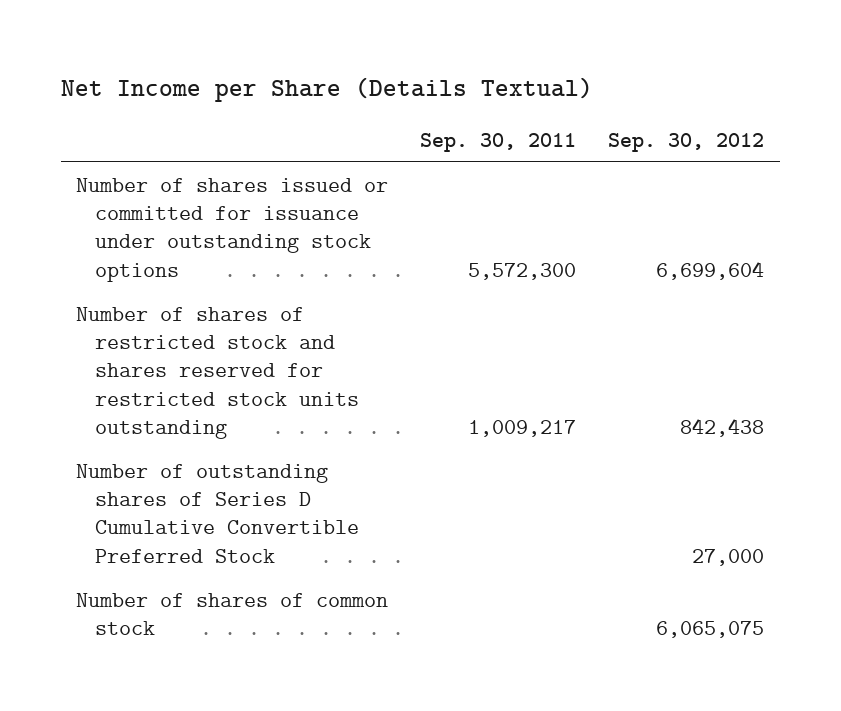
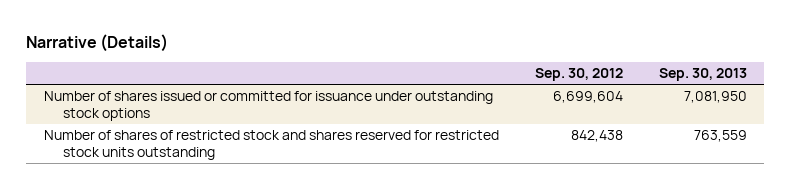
[60,76,593,102] Net Income per Share (Details Textual) -> [25,33,168,52] Narrative (Details)
[420,132,577,152] Sep. 30, 2011 -> none
none -> [658,67,747,81] Sep. 30, 2013
[76,463,360,563] Number of outstanding shares of Series D Cumulative Convertible Preferred Stock -> none
[76,592,389,636] Number of shares of common stock -> none

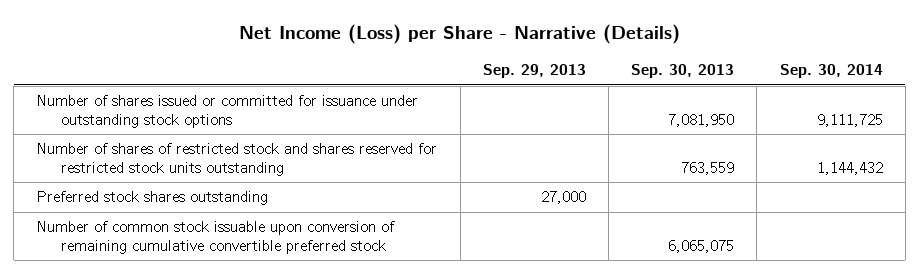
[25,33,168,52] Narrative (Details) -> [238,23,680,44] Net Income (Loss) per Share - Narrative (Details)
[534,67,623,81] Sep. 30, 2012 -> none
none -> [482,64,586,79] Sep. 29, 2013
none -> [779,64,883,79] Sep. 30, 2014
none -> [36,191,269,206] Preferred stock shares outstanding
none -> [36,221,396,255] Number of common stock issuable upon conversion of remaining cumulative convertible preferred stock

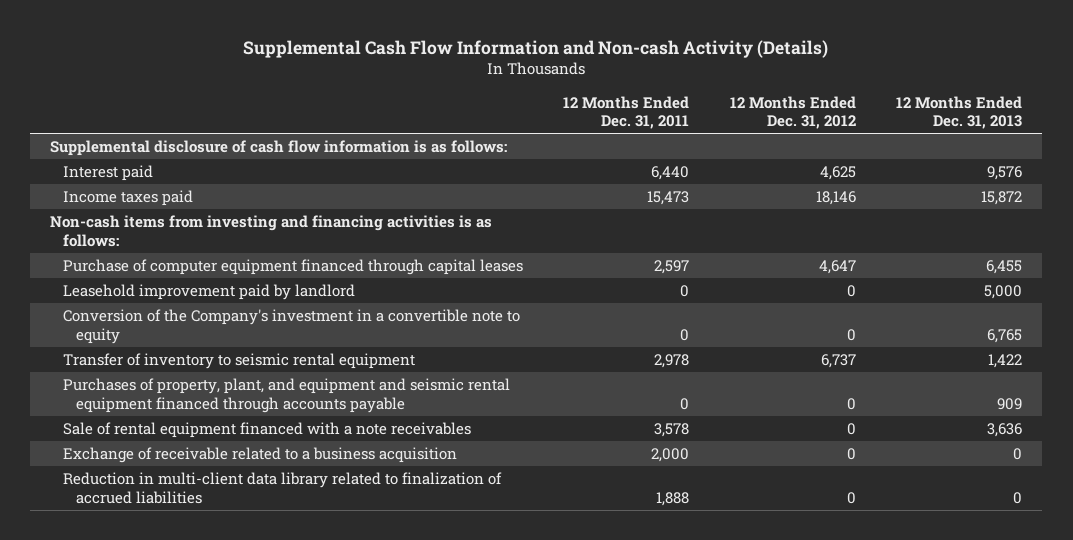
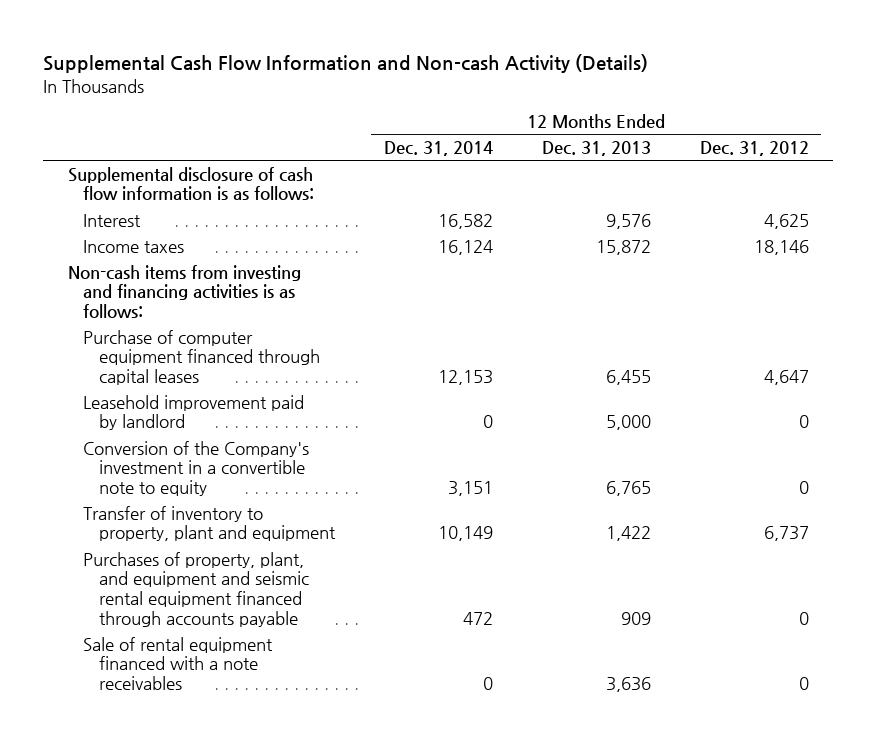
[563,95,690,130] 12 Months Ended Dec. 31, 2011 -> none
none -> [383,141,493,157] Dec. 31, 2014
[63,165,154,182] Interest paid -> [83,213,142,227] Interest
[63,190,194,207] Income taxes paid -> [83,239,185,253] Income taxes
[63,353,416,370] Transfer of inventory to seismic rental equipment -> [83,505,336,542] Transfer of inventory to property, plant and equipment
[63,447,458,464] Exchange of receivable related to a business acquisition -> none
[63,472,503,504] Reduction in multi-client data library related to finalization of accrued liabilities -> none

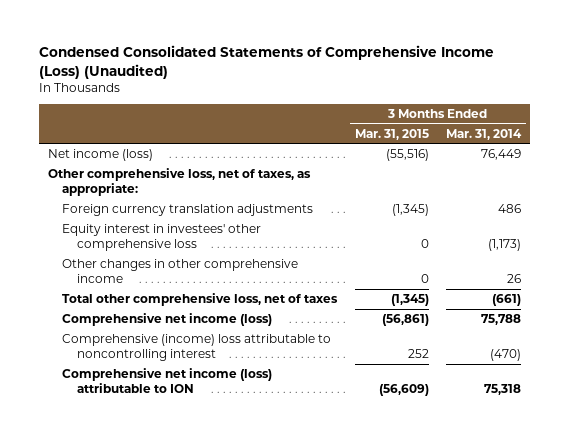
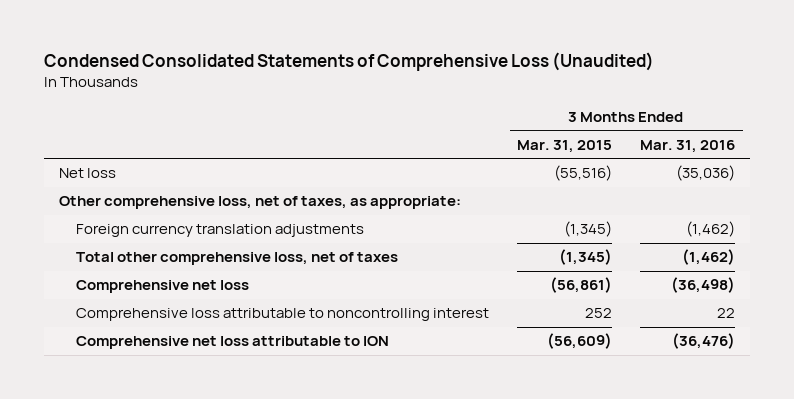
[38,45,494,79] Condensed Consolidated Statements of Comprehensive Income (Loss) (Unaudited) -> [44,52,655,72] Condensed Consolidated Statements of Comprehensive Loss (Unaudited)
[446,128,523,140] Mar. 31, 2014 -> none
none -> [640,139,736,153] Mar. 31, 2016
[47,149,153,162] Net income (loss) -> [58,168,116,179] Net loss
[62,224,262,251] Equity interest in investees' other comprehensive loss -> none
[62,259,299,283] Other changes in other comprehensive income -> none
[62,313,273,327] Comprehensive net income (loss) -> [75,280,249,294] Comprehensive net loss
[62,334,332,361] Comprehensive (income) loss attributable to noncontrolling interest -> [75,308,489,322] Comprehensive loss attributable to noncontrolling interest
[62,368,273,393] Comprehensive net income (loss) attributable to ION -> [75,336,389,350] Comprehensive net loss attributable to ION

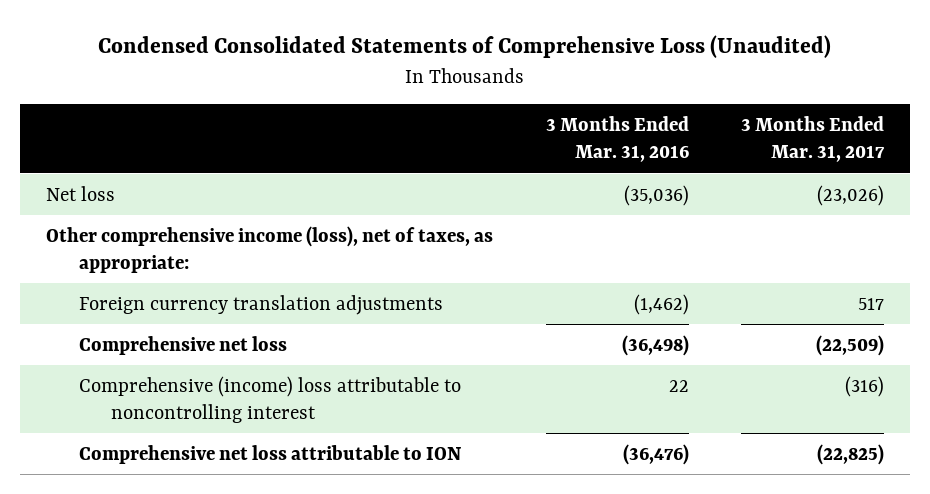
[517,139,613,153] Mar. 31, 2015 -> none
none -> [741,115,886,163] 3 Months Ended Mar. 31, 2017
[58,196,461,210] Other comprehensive loss, net of taxes, as appropriate: -> [46,225,494,274] Other comprehensive income (loss), net of taxes, as appropriate:
[75,252,398,266] Total other comprehensive loss, net of taxes -> none
[75,308,489,322] Comprehensive loss attributable to noncontrolling interest -> [78,375,461,424] Comprehensive (income) loss attributable to noncontrolling interest

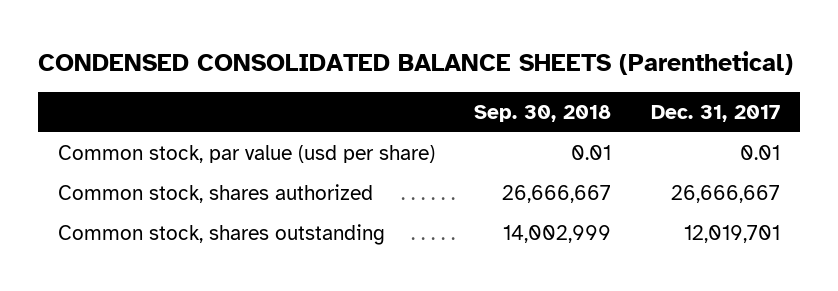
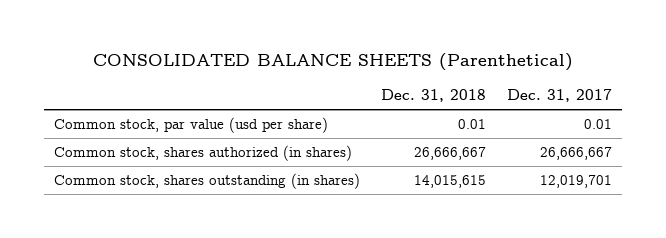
[37,50,793,75] CONDENSED CONSOLIDATED BALANCE SHEETS (Parenthetical) -> [92,53,573,72] CONSOLIDATED BALANCE SHEETS (Parenthetical)
[474,105,612,123] Sep. 30, 2018 -> none
none -> [380,88,486,102] Dec. 31, 2018
[57,184,373,204] Common stock, shares authorized -> [54,145,353,162] Common stock, shares authorized (in shares)
[57,224,385,246] Common stock, shares outstanding -> [54,173,361,190] Common stock, shares outstanding (in shares)

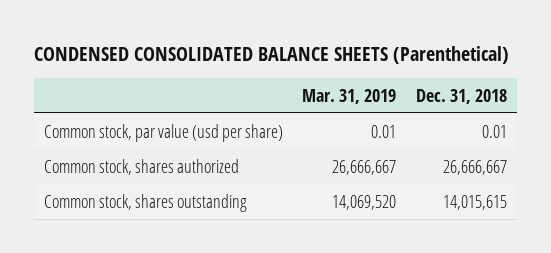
[92,53,573,72] CONSOLIDATED BALANCE SHEETS (Parenthetical) -> [33,45,509,64] CONDENSED CONSOLIDATED BALANCE SHEETS (Parenthetical)
[506,88,612,102] Dec. 31, 2017 -> none
none -> [302,88,397,104] Mar. 31, 2019
[54,145,353,162] Common stock, shares authorized (in shares) -> [43,158,239,175] Common stock, shares authorized
[54,173,361,190] Common stock, shares outstanding (in shares) -> [43,193,247,212] Common stock, shares outstanding

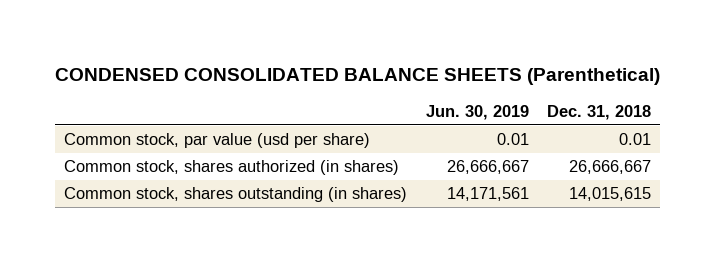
[302,88,397,104] Mar. 31, 2019 -> none
none -> [425,104,529,120] Jun. 30, 2019
[43,158,239,175] Common stock, shares authorized -> [64,160,400,176] Common stock, shares authorized (in shares)
[43,193,247,212] Common stock, shares outstanding -> [64,187,408,203] Common stock, shares outstanding (in shares)

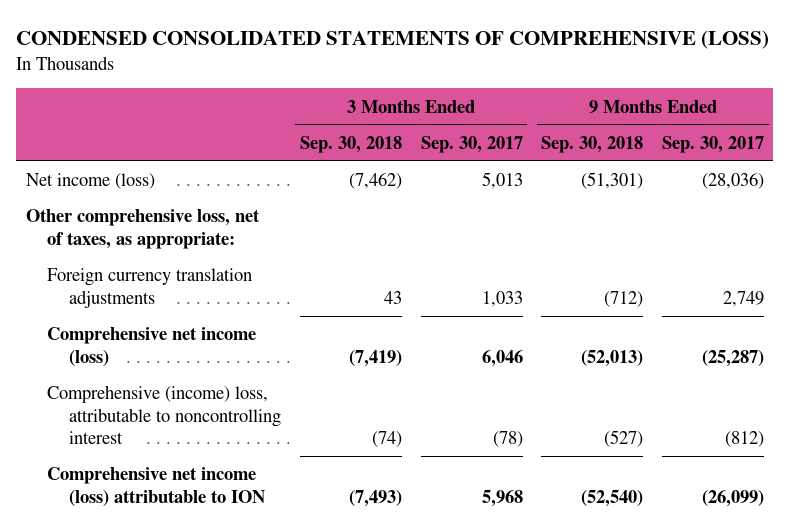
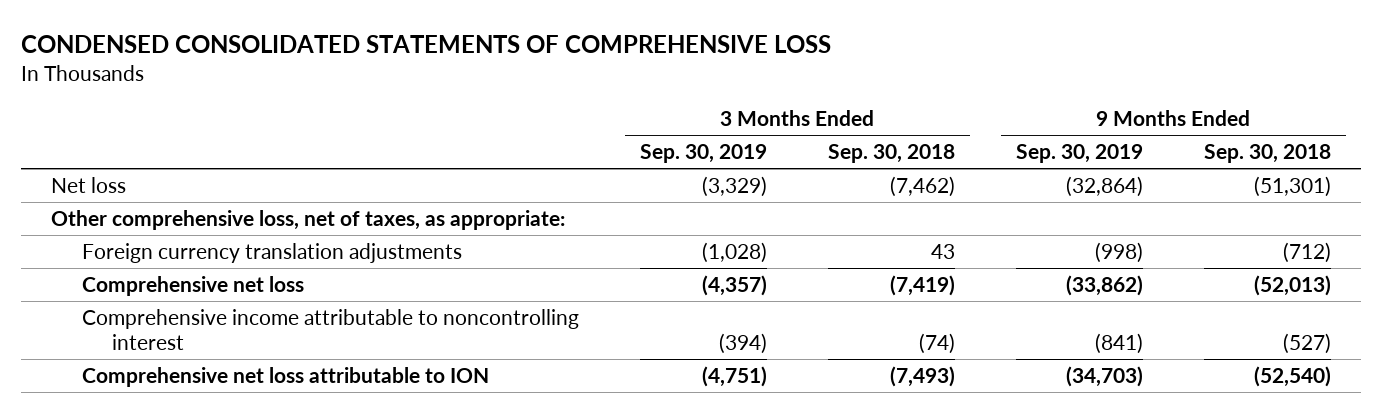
[16,30,770,50] CONDENSED CONSOLIDATED STATEMENTS OF COMPREHENSIVE (LOSS) -> [20,35,831,54] CONDENSED CONSOLIDATED STATEMENTS OF COMPREHENSIVE LOSS
[420,135,523,153] Sep. 30, 2017 -> none
[661,135,764,153] Sep. 30, 2017 -> none
none -> [639,144,767,164] Sep. 30, 2019
none -> [1015,144,1143,164] Sep. 30, 2019
[25,173,155,190] Net income (loss) -> [51,177,127,194] Net loss
[47,327,257,366] Comprehensive net income (loss) -> [81,276,304,297] Comprehensive net loss
[47,385,282,445] Comprehensive (income) loss, attributable to noncontrolling interest -> [81,309,579,351] Comprehensive income attributable to noncontrolling interest
[47,467,266,506] Comprehensive net income (loss) attributable to ION -> [81,367,489,388] Comprehensive net loss attributable to ION

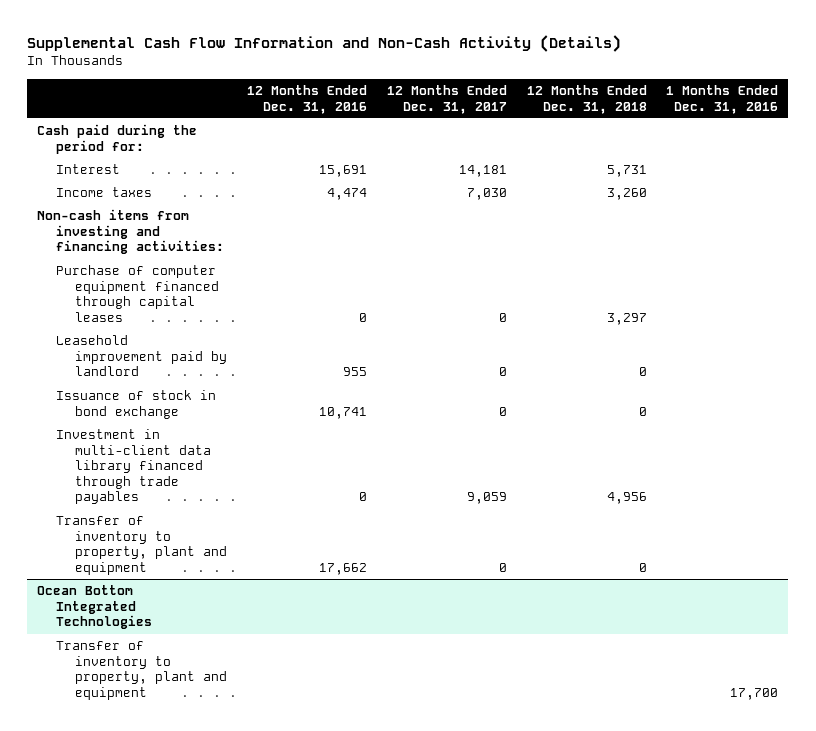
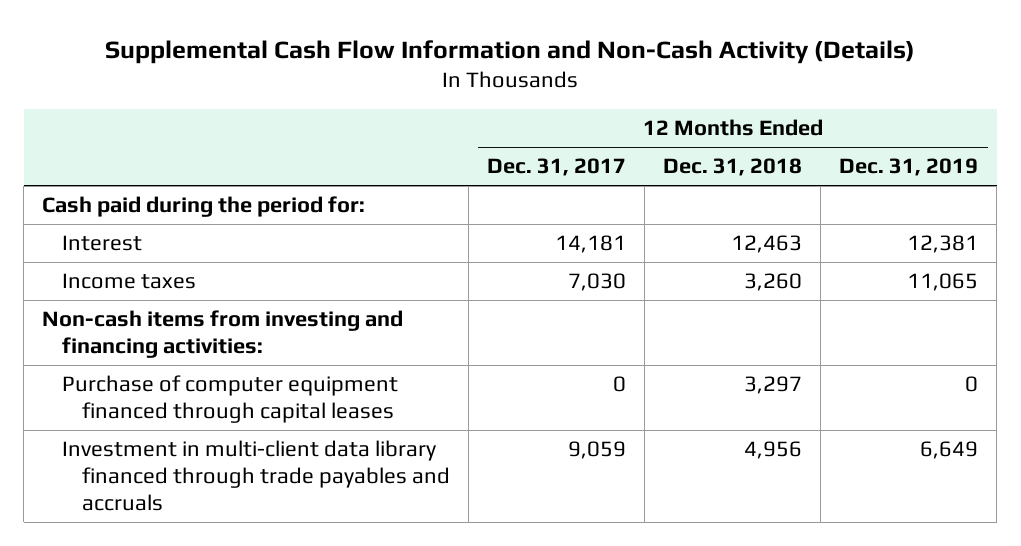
[246,84,367,114] 12 Months Ended Dec. 31, 2016 -> none
[666,84,779,114] 1 Months Ended Dec. 31, 2016 -> none
none -> [839,158,979,177] Dec. 31, 2019
[606,165,647,178] 5,731 -> [731,235,803,254] 12,463
[56,335,228,377] Leasehold improvement paid by landlord -> none
[56,390,217,419] Issuance of stock in bond exchange -> none
[56,516,228,575] Transfer of inventory to property, plant and equipment -> none
[37,585,153,630] Ocean Bottom Integrated Technologies -> none
[56,641,228,700] Transfer of inventory to property, plant and equipment -> none
[56,429,212,505] Investment in multi-client data library financed through trade payables -> [62,440,451,511] Investment in multi-client data library financed through trade payables and accruals

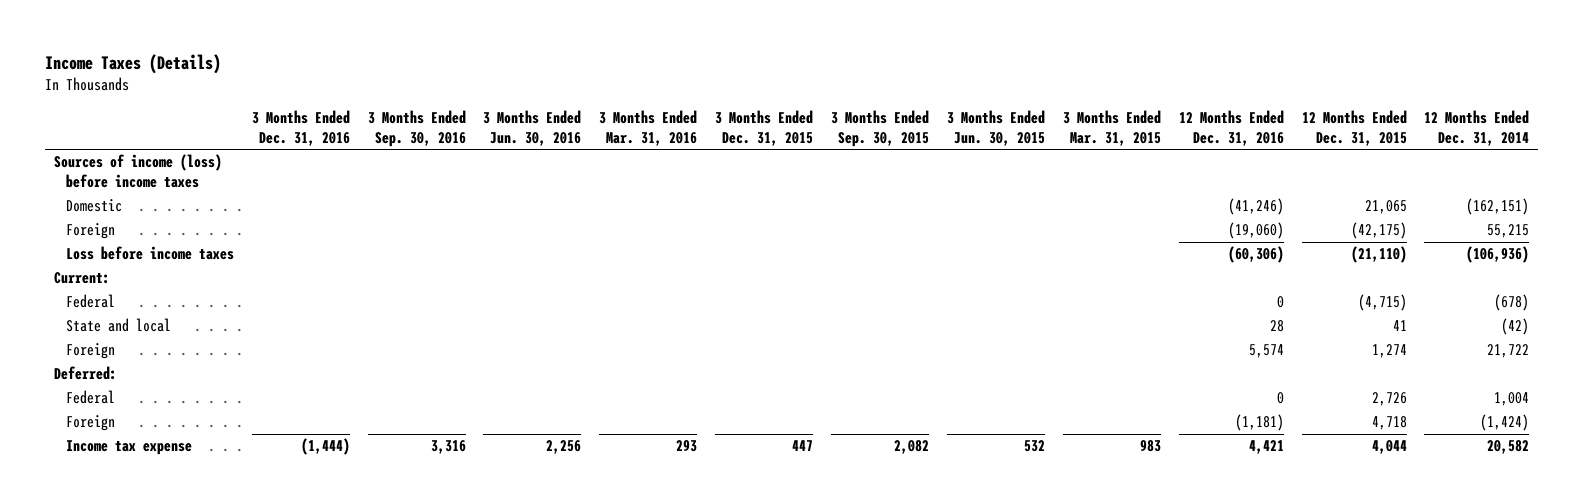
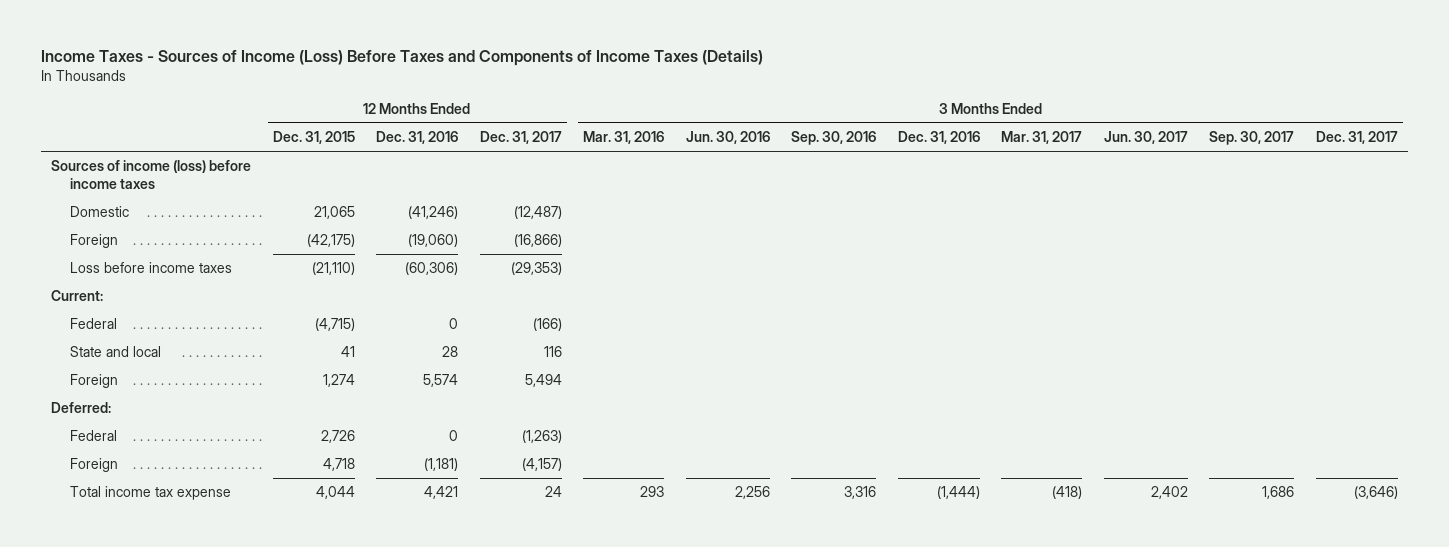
[44,54,221,75] Income Taxes (Details) -> [40,50,763,67] Income Taxes - Sources of Income (Loss) Before Taxes and Components of Income Taxes (Details)
[715,109,814,146] 3 Months Ended Dec. 31, 2015 -> none
[831,109,930,147] 3 Months Ended Sep. 30, 2015 -> none
[946,109,1045,146] 3 Months Ended Jun. 30, 2015 -> none
[1062,109,1161,146] 3 Months Ended Mar. 31, 2015 -> none
[1424,109,1530,146] 12 Months Ended Dec. 31, 2014 -> none
none -> [479,130,562,144] Dec. 31, 2017
none -> [1001,130,1083,144] Mar. 31, 2017
none -> [1103,130,1188,144] Jun. 30, 2017
none -> [1209,130,1295,145] Sep. 30, 2017
none -> [1315,130,1398,144] Dec. 31, 2017
[65,440,192,456] Income tax expense -> [69,486,231,501] Total income tax expense

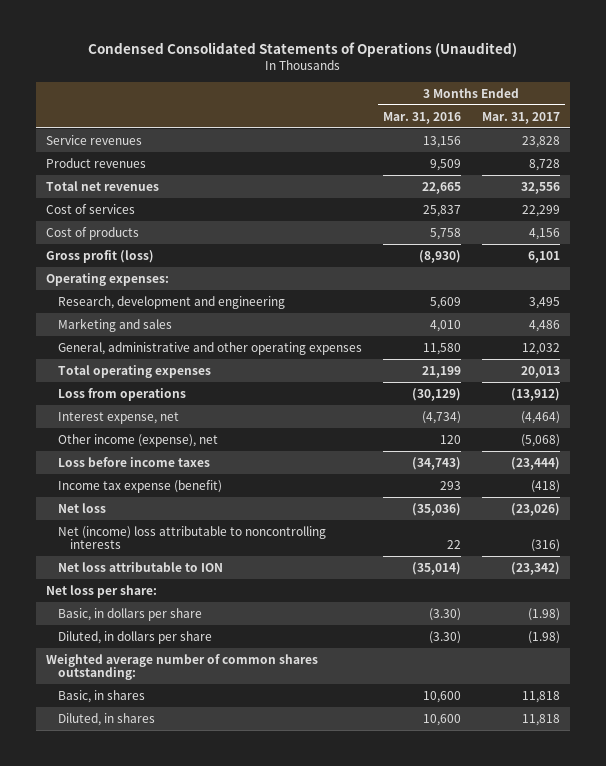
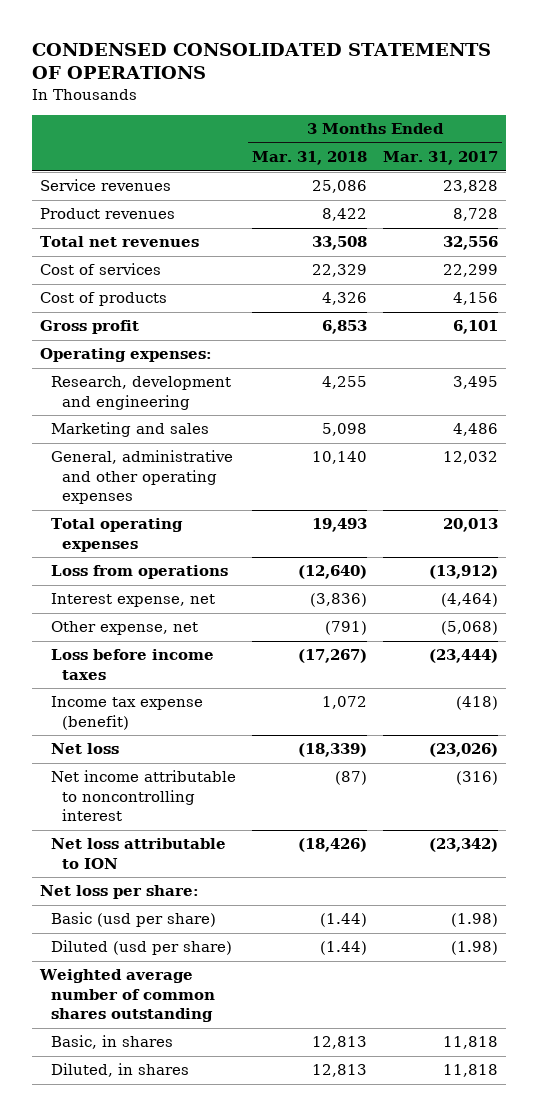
[88,42,518,58] Condensed Consolidated Statements of Operations (Unaudited) -> [32,42,492,80] CONDENSED CONSOLIDATED STATEMENTS OF OPERATIONS
[383,111,462,124] Mar. 31, 2016 -> none
none -> [252,151,368,166] Mar. 31, 2018
[46,249,155,263] Gross profit (loss) -> [40,320,140,335] Gross profit
[58,433,219,447] Other income (expense), net -> [50,621,198,636] Other expense, net
[58,525,327,550] Net (income) loss attributable to noncontrolling interests -> [50,770,236,822] Net income attributable to noncontrolling interest
[58,607,203,621] Basic, in dollars per share -> [50,912,216,928] Basic (usd per share)
[58,630,213,644] Diluted, in dollars per share -> [50,940,232,956] Diluted (usd per share)
[46,653,319,681] Weighted average number of common shares outstanding: -> [39,969,215,1023] Weighted average number of common shares outstanding

